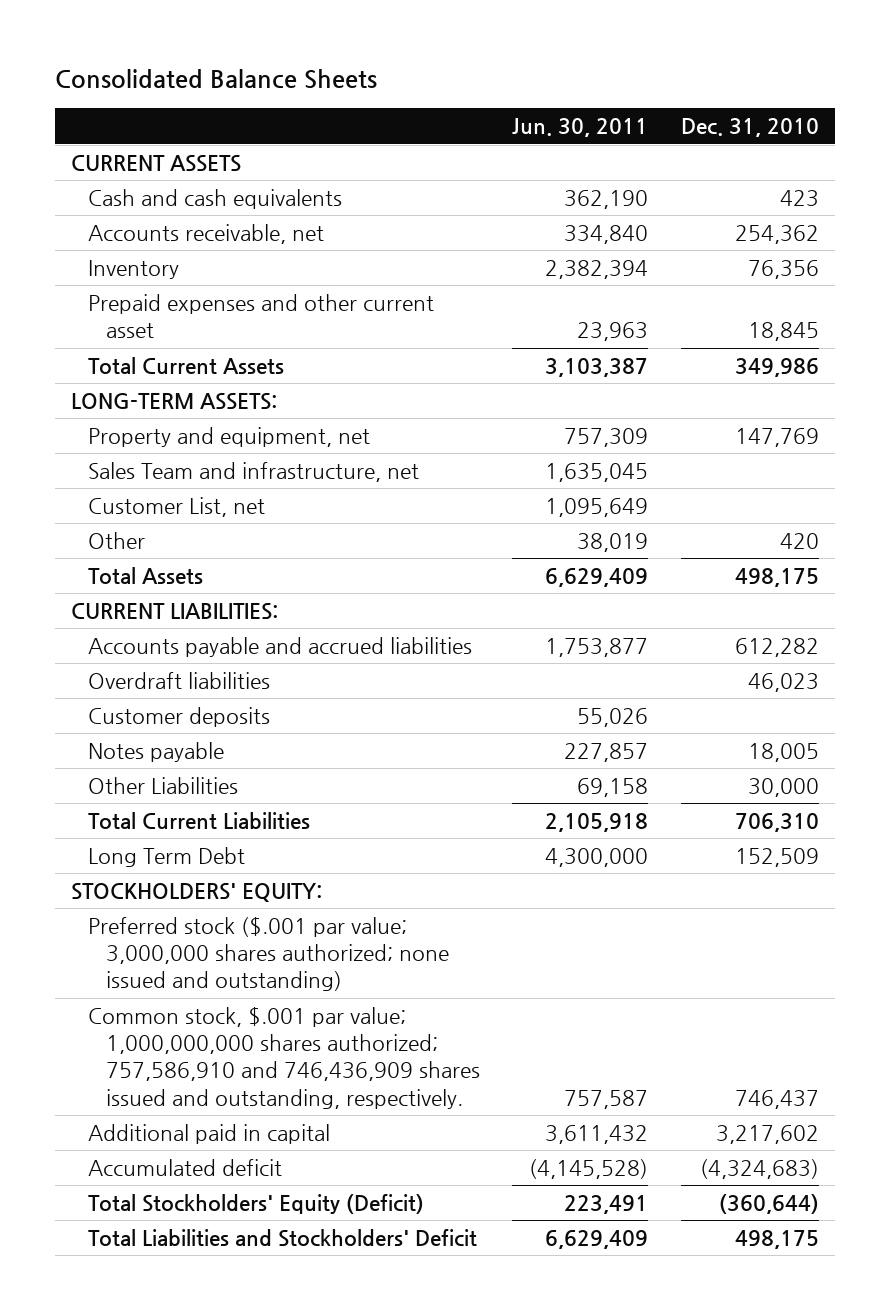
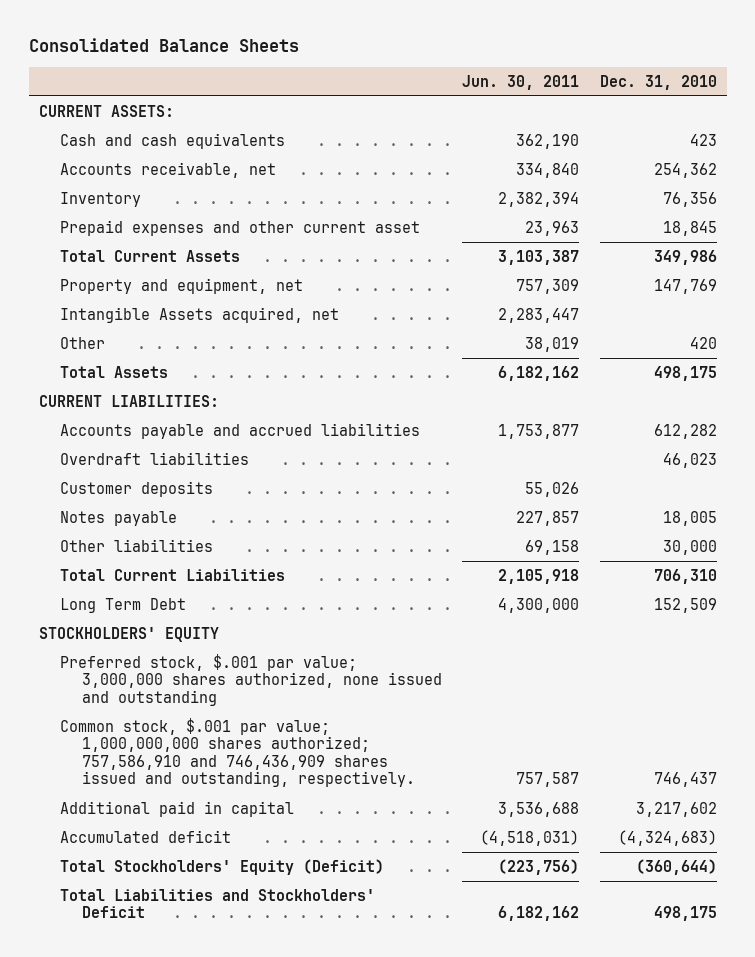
[71,155,242,173] CURRENT ASSETS -> [38,105,174,118] CURRENT ASSETS:
[71,393,278,411] LONG-TERM ASSETS: -> none
[88,462,420,483] Sales Team and infrastructure, net -> none
[88,497,266,518] Customer List, net -> none
none -> [60,307,340,324] Intangible Assets acquired, net
[545,568,649,588] 6,629,409 -> [498,366,580,382] 6,182,162
[88,777,239,795] Other Liabilities -> [60,539,214,553] Other liabilities
[71,883,323,903] STOCKHOLDERS' EQUITY: -> [38,627,219,643] STOCKHOLDERS' EQUITY
[88,917,449,992] Preferred stock ($.001 par value; 3,000,000 shares authorized; none issued and outstanding) -> [60,654,442,706] Preferred stock, $.001 par value; 3,000,000 shares authorized, none issued and outstanding
[545,1125,649,1145] 3,611,432 -> [498,802,580,818] 3,536,688
[529,1159,649,1180] (4,145,528) -> [480,830,580,847] (4,518,031)
[564,1195,649,1215] 223,491 -> [498,859,580,876] (223,756)
[545,1230,649,1250] 6,629,409 -> [498,906,580,922] 6,182,162

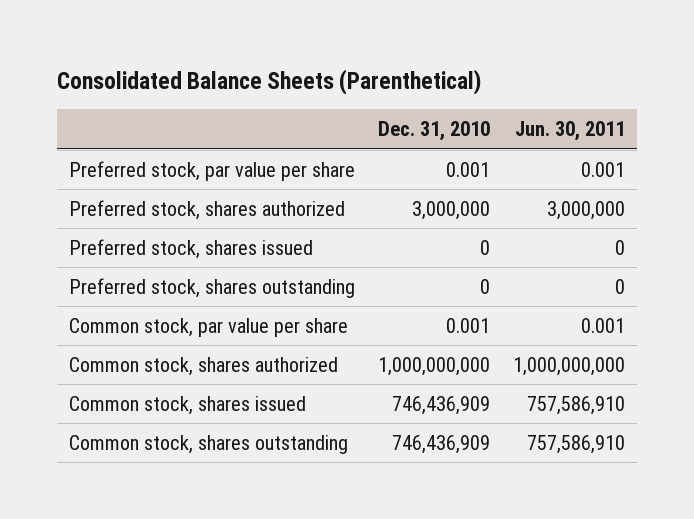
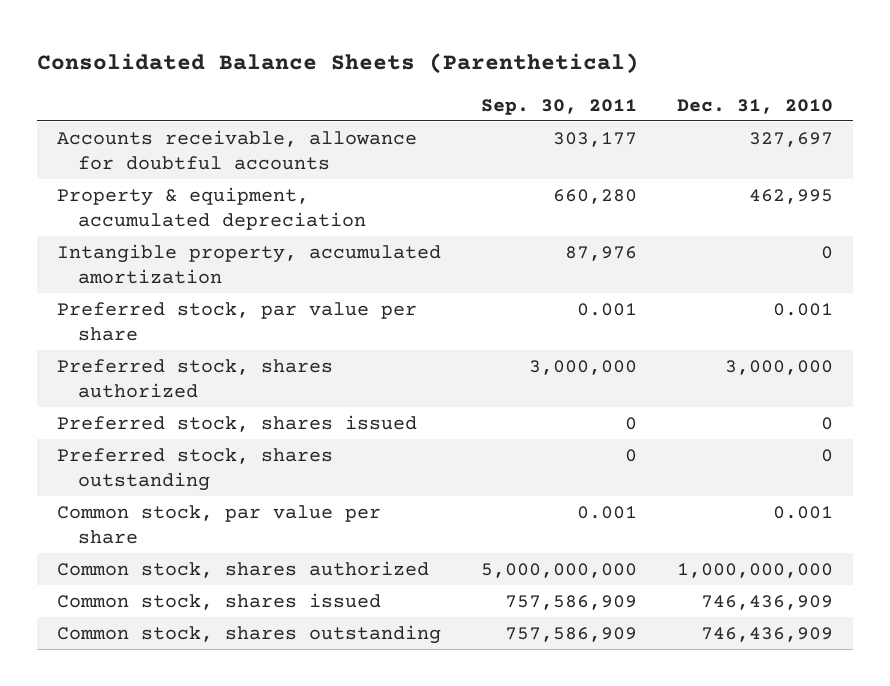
[515,121,626,142] Jun. 30, 2011 -> none
none -> [481,98,638,115] Sep. 30, 2011
none -> [57,129,418,171] Accounts receivable, allowance for doubtful accounts
none -> [57,186,366,231] Property & equipment, accumulated depreciation
none -> [57,243,442,285] Intangible property, accumulated amortization

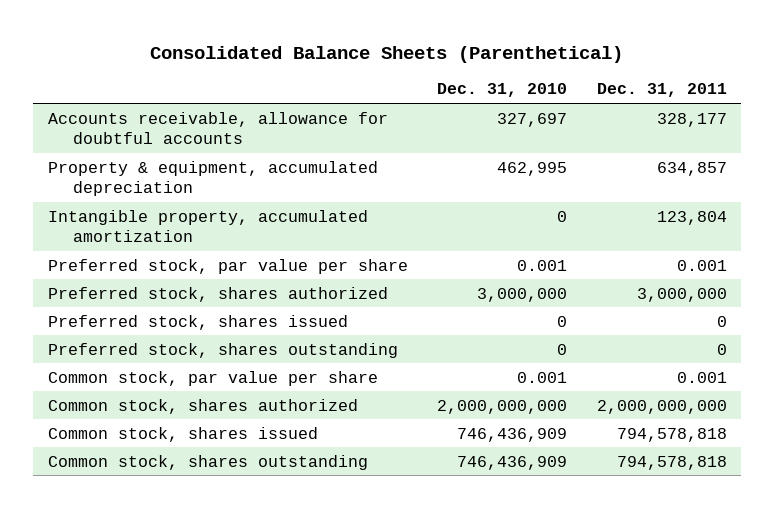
[481,98,638,115] Sep. 30, 2011 -> none
none -> [596,83,727,98] Dec. 31, 2011
[676,562,833,578] 1,000,000,000 -> [437,399,568,414] 2,000,000,000

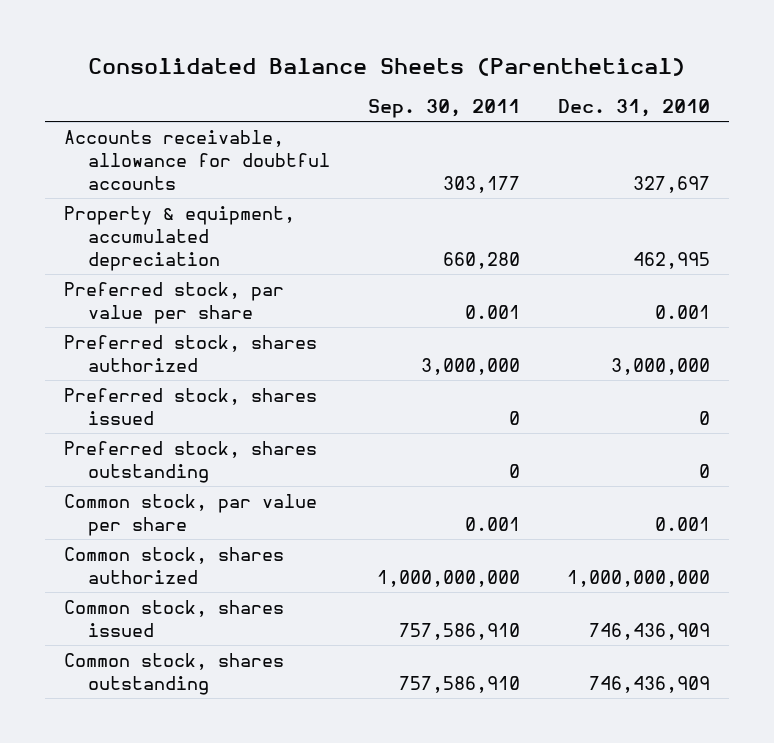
[596,83,727,98] Dec. 31, 2011 -> none
none -> [368,99,521,119] Sep. 30, 2011
[47,209,368,242] Intangible property, accumulated amortization -> none
[437,399,568,414] 2,000,000,000 -> [567,569,711,587] 1,000,000,000

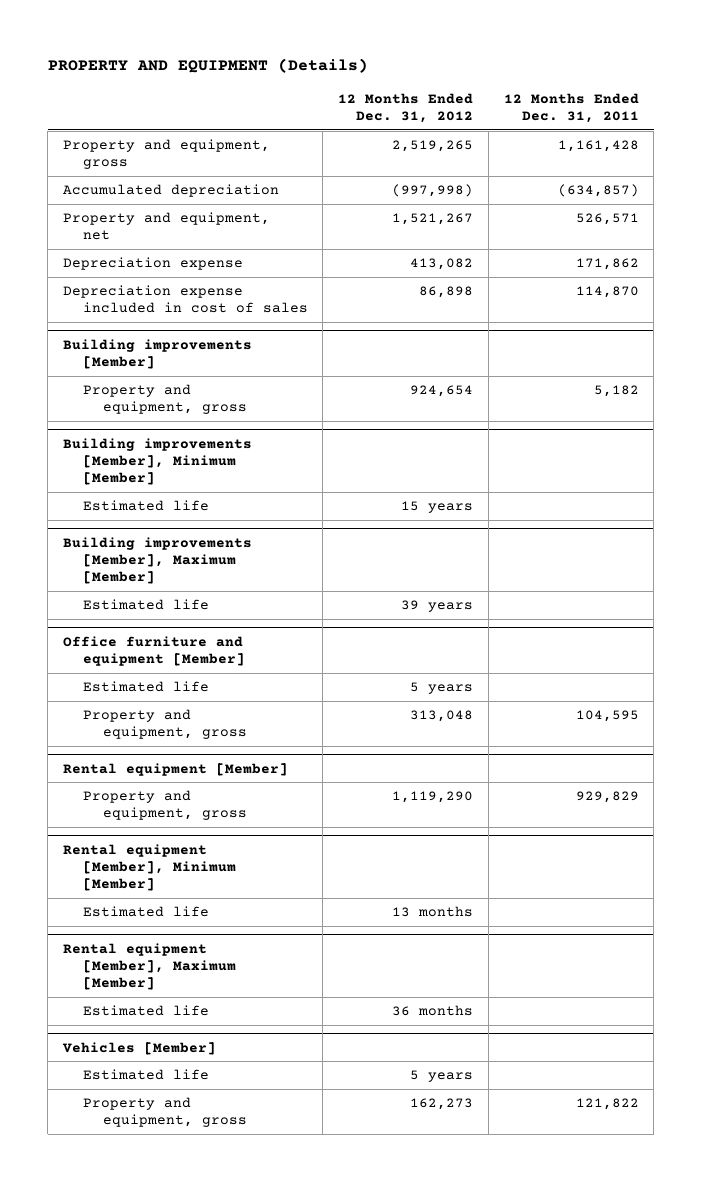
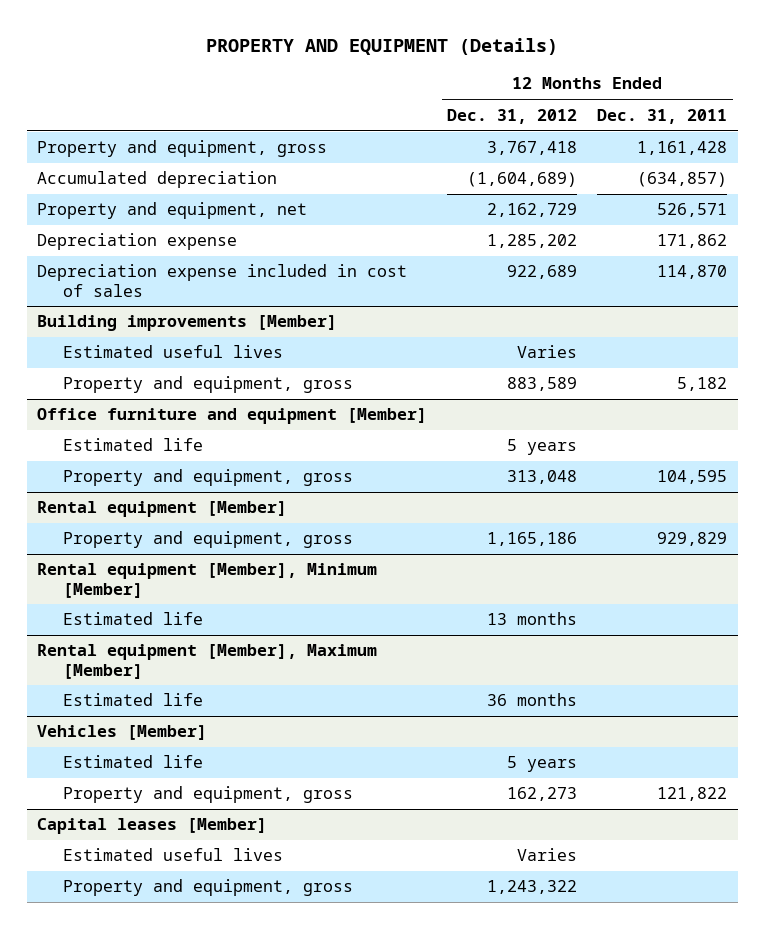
[392,140,474,153] 2,519,265 -> [487,141,578,156] 3,767,418
[392,184,474,198] (997,998) -> [467,172,578,188] (1,604,689)
[392,213,474,226] 1,521,267 -> [487,203,578,218] 2,162,729
[410,258,474,271] 413,082 -> [487,234,578,249] 1,285,202
[419,286,474,299] 86,898 -> [507,265,578,280] 922,689
[62,437,252,486] Building improvements [Member], Minimum [Member] -> none
[82,500,209,512] Estimated life -> none
[62,536,252,585] Building improvements [Member], Maximum [Member] -> none
[82,599,209,611] Estimated life -> none
none -> [62,345,283,359] Estimated useful lives
[410,385,474,398] 924,654 -> [507,377,578,392] 883,589
[392,791,474,804] 1,119,290 -> [487,532,578,547] 1,165,186
none -> [36,818,267,835] Capital leases [Member]
none -> [62,848,283,862] Estimated useful lives
none -> [62,879,353,897] Property and equipment, gross

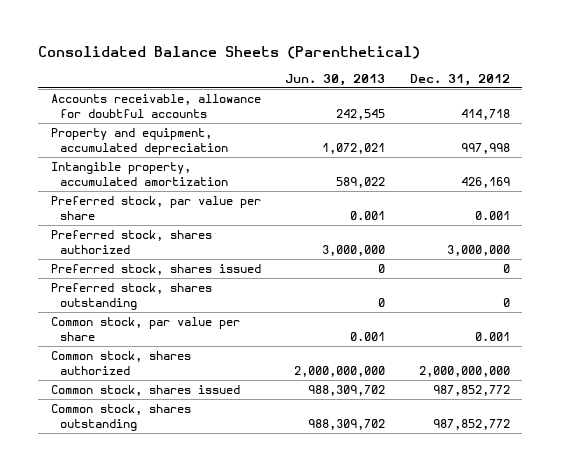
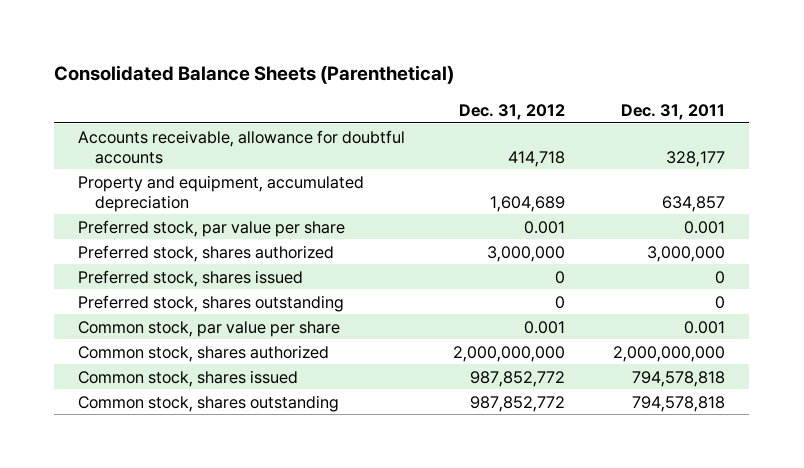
[285,73,386,86] Jun. 30, 2013 -> none
none -> [621,103,726,120] Dec. 31, 2011
[50,162,229,186] Intangible property, accumulated amortization -> none
[461,142,511,154] 997,998 -> [490,195,566,212] 1,604,689

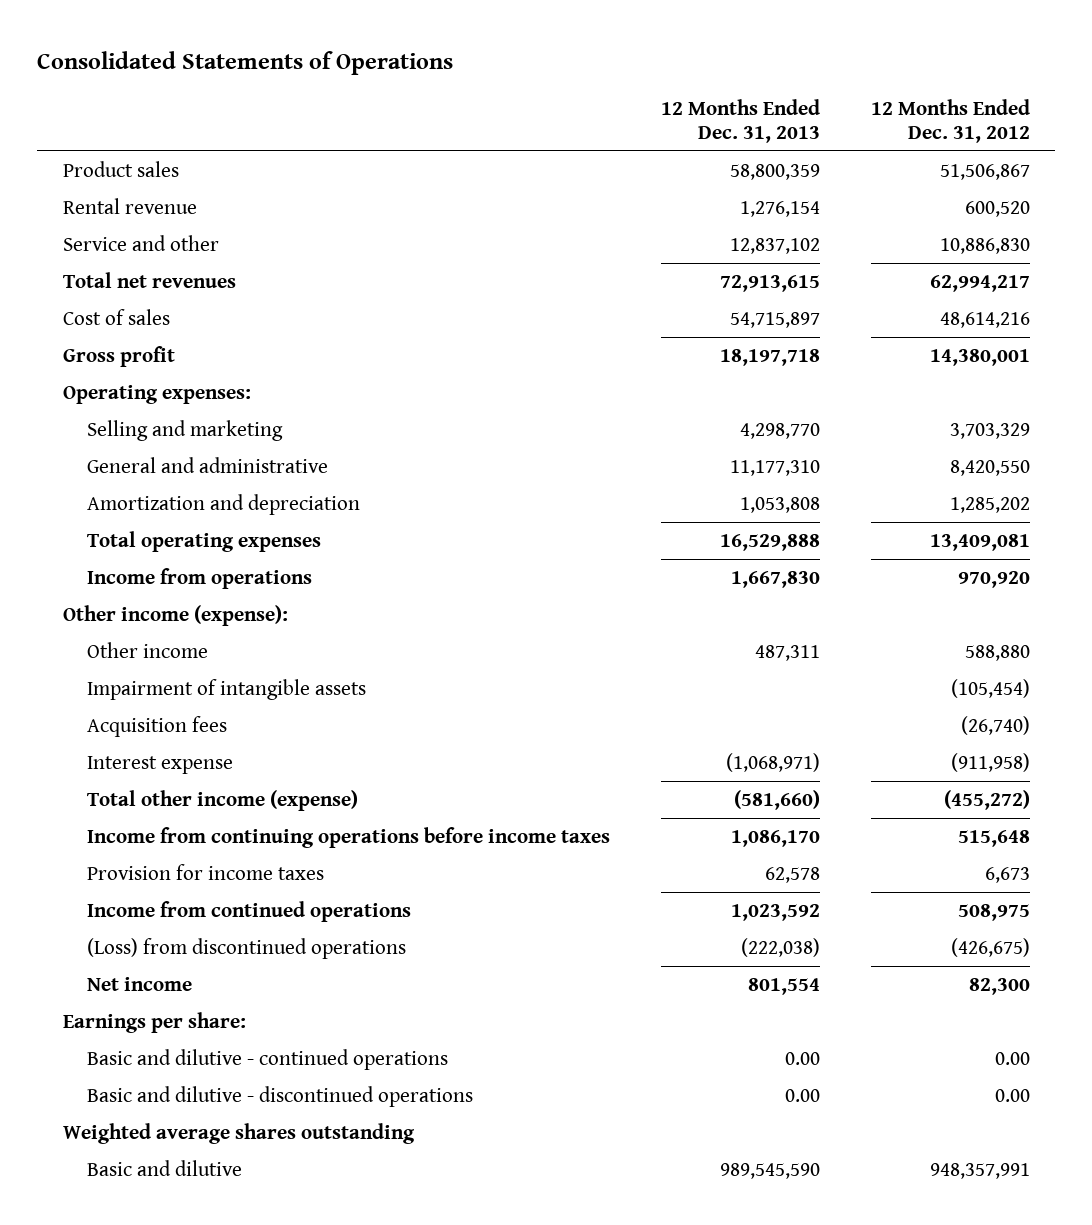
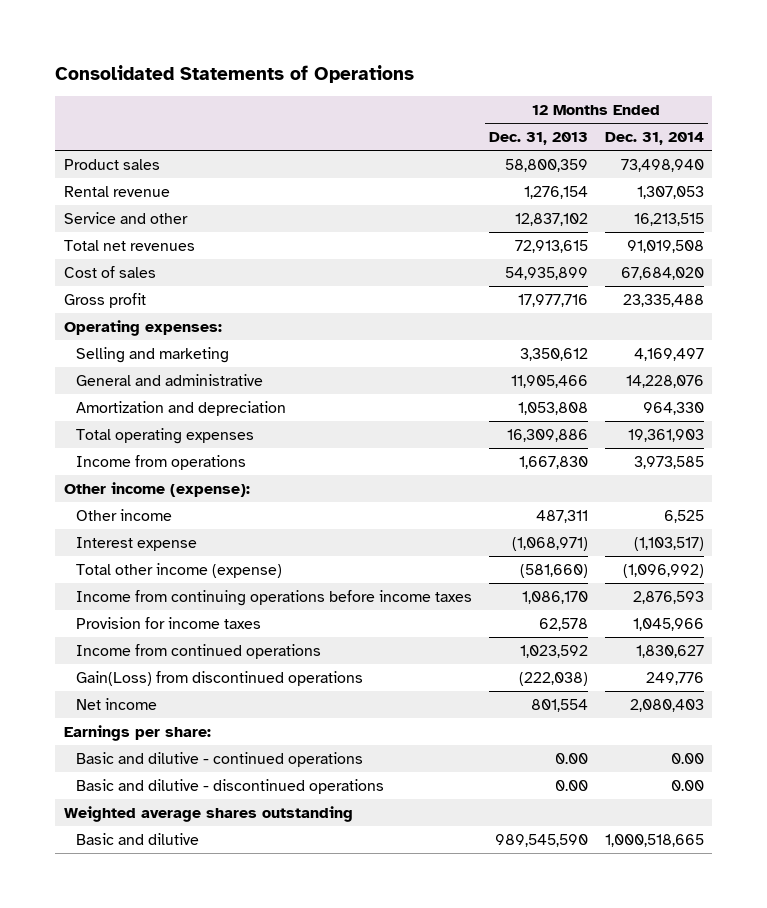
[870,98,1030,143] 12 Months Ended Dec. 31, 2012 -> none
none -> [604,132,704,146] Dec. 31, 2014
[729,311,820,328] 54,715,897 -> [504,266,588,280] 54,935,899
[719,348,820,366] 18,197,718 -> [517,293,588,307] 17,977,716
[739,422,820,439] 4,298,770 -> [519,347,588,361] 3,350,612
[729,459,820,476] 11,177,310 -> [510,374,588,388] 11,905,466
[719,533,820,551] 16,529,888 -> [506,428,588,442] 16,309,886
[86,678,366,700] Impairment of intangible assets -> none
[86,715,227,737] Acquisition fees -> none
[86,937,406,959] (Loss) from discontinued operations -> [76,670,364,686] Gain(Loss) from discontinued operations

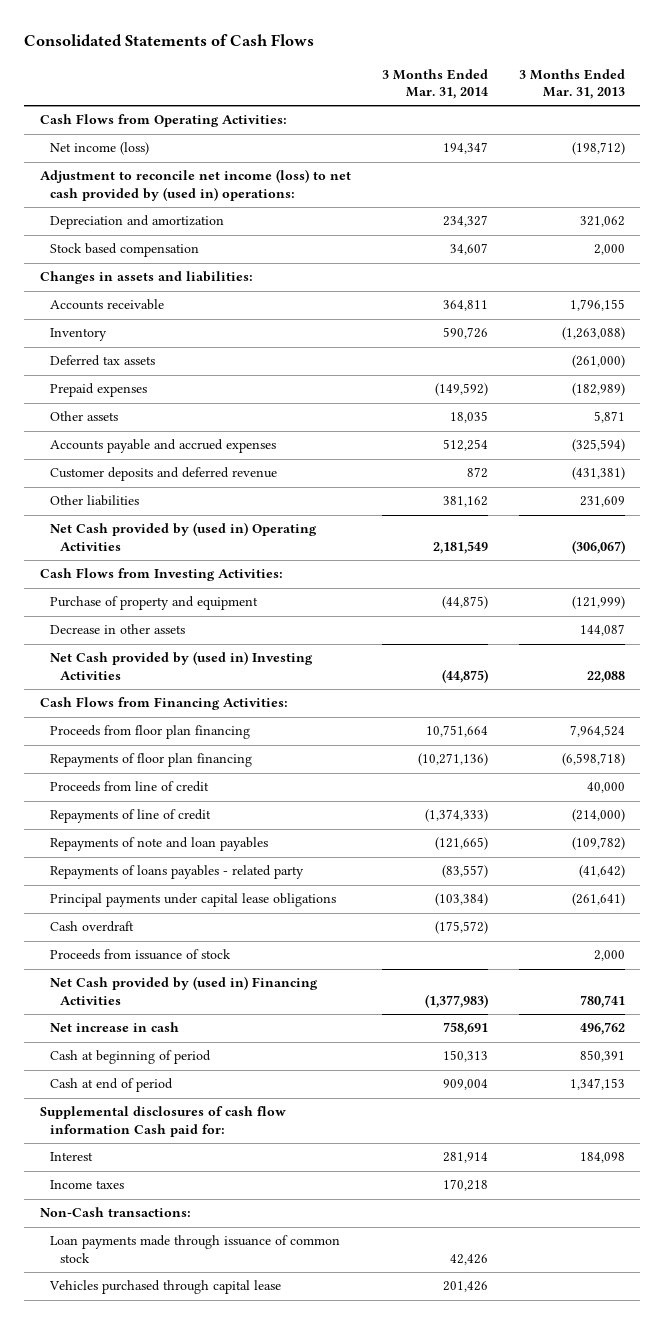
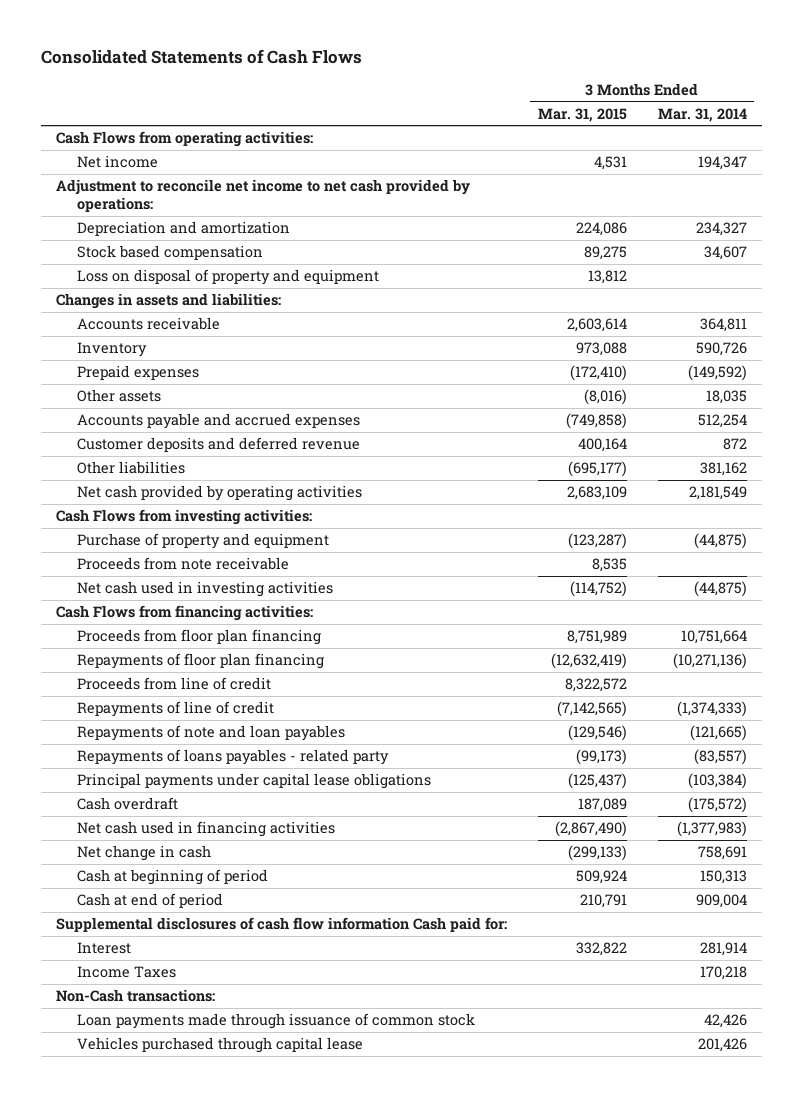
[518,68,625,100] 3 Months Ended Mar. 31, 2013 -> none
none -> [537,107,627,122] Mar. 31, 2015
[39,114,287,128] Cash Flows from Operating Activities: -> [55,131,313,148] Cash Flows from operating activities:
[49,142,149,156] Net income (loss) -> [76,155,158,169] Net income
[39,169,351,201] Adjustment to reconcile net income (loss) to net cash provided by (used in) operations: -> [55,179,470,213] Adjustment to reconcile net income to net cash provided by operations:
none -> [76,269,379,286] Loss on disposal of property and equipment
[49,355,155,367] Deferred tax assets -> none
[49,522,317,551] Net Cash provided by (used in) Operating Activities -> [76,485,362,502] Net cash provided by operating activities
[39,568,283,582] Cash Flows from Investing Activities: -> [55,509,312,526] Cash Flows from investing activities:
[49,624,185,635] Decrease in other assets -> none
none -> [76,557,289,571] Proceeds from note receivable
[49,651,313,680] Net Cash provided by (used in) Investing Activities -> [76,581,333,598] Net cash used in investing activities
[39,697,288,711] Cash Flows from Financing Activities: -> [55,605,313,622] Cash Flows from financing activities:
[49,949,231,961] Proceeds from issuance of stock -> none
[49,976,318,1005] Net Cash provided by (used in) Financing Activities -> [76,821,335,838] Net cash used in financing activities
[49,1022,179,1033] Net increase in cash -> [76,845,211,862] Net change in cash
[49,1180,124,1190] Income taxes -> [76,966,176,979] Income Taxes

